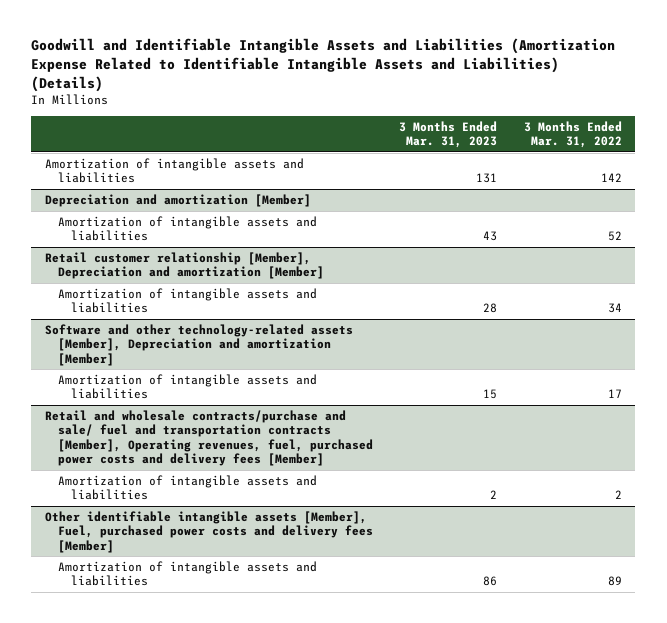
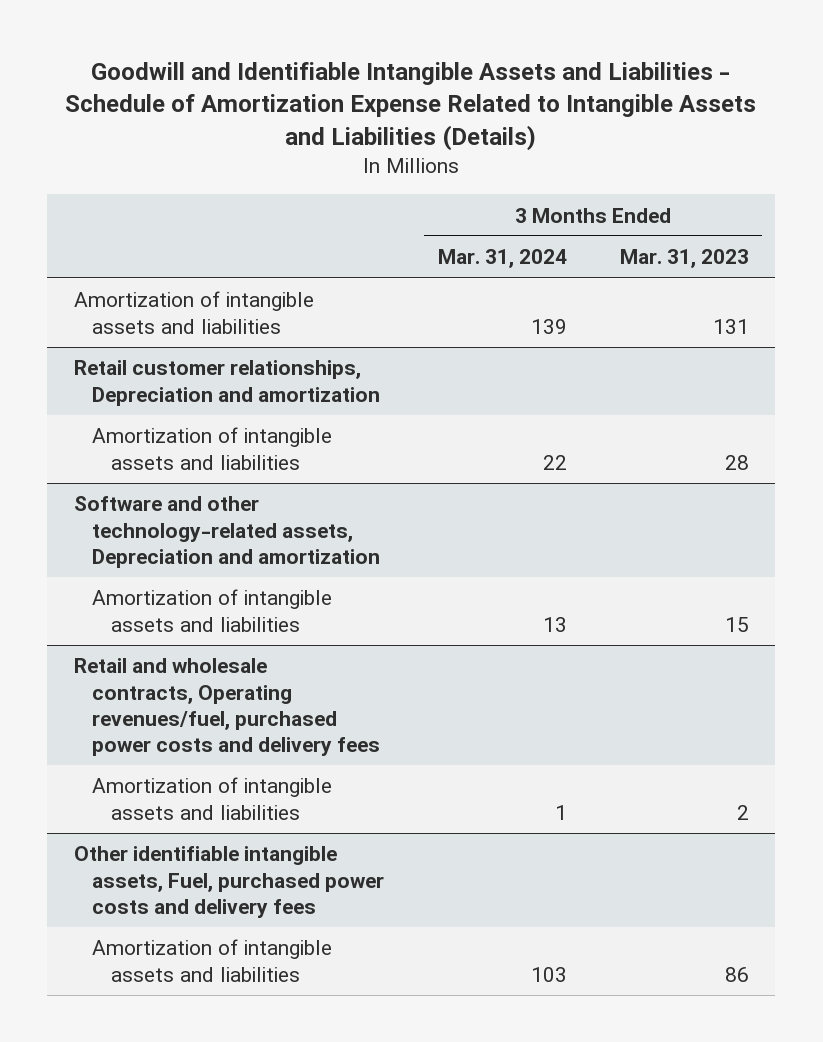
[31,38,616,92] Goodwill and Identifiable Intangible Assets and Liabilities (Amortization Expense Related to Identifiable Intangible Assets and Liabilities) (Details) -> [65,61,757,151] Goodwill and Identifiable Intangible Assets and Liabilities - Schedule of Amortization Expense Related to Intangible Assets and Liabilities (Details)
[524,120,623,149] 3 Months Ended Mar. 31, 2022 -> none
none -> [437,249,567,269] Mar. 31, 2024
[44,194,311,208] Depreciation and amortization [Member] -> none
[57,216,317,242] Amortization of intangible assets and liabilities -> none
[44,252,324,280] Retail customer relationship [Member], Depreciation and amortization [Member] -> [73,360,381,406] Retail customer relationships, Depreciation and amortization
[44,324,353,366] Software and other technology-related assets [Member], Depreciation and amortization [Member] -> [73,496,381,568] Software and other technology-related assets, Depreciation and amortization
[44,410,373,467] Retail and wholesale contracts/purchase and sale/ fuel and transportation contracts [Member], Operating revenues, fuel, purchased power costs and delivery fees [Member] -> [73,658,381,756] Retail and wholesale contracts, Operating revenues/fuel, purchased power costs and delivery fees
[44,511,373,553] Other identifiable intangible assets [Member], Fuel, purchased power costs and delivery fees [Member] -> [73,846,385,918] Other identifiable intangible assets, Fuel, purchased power costs and delivery fees

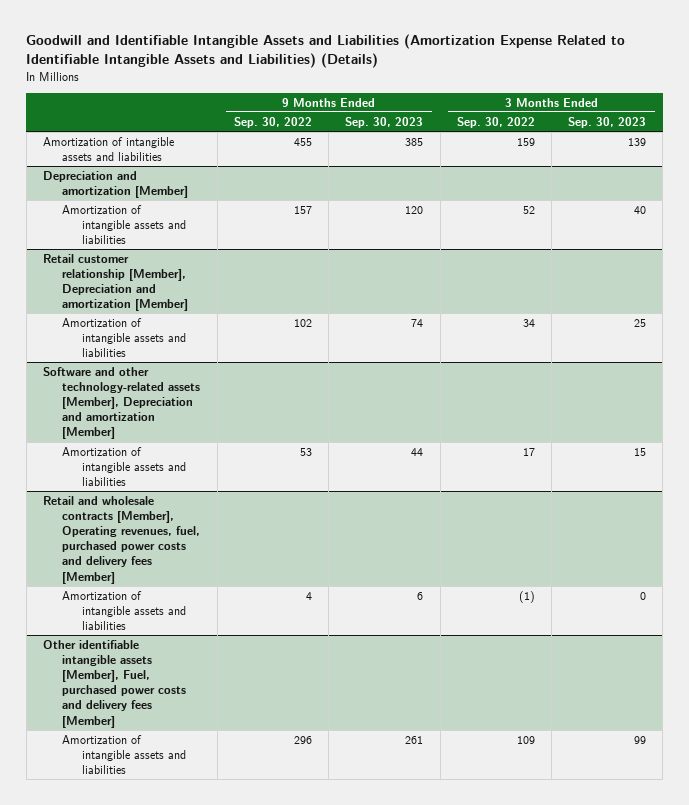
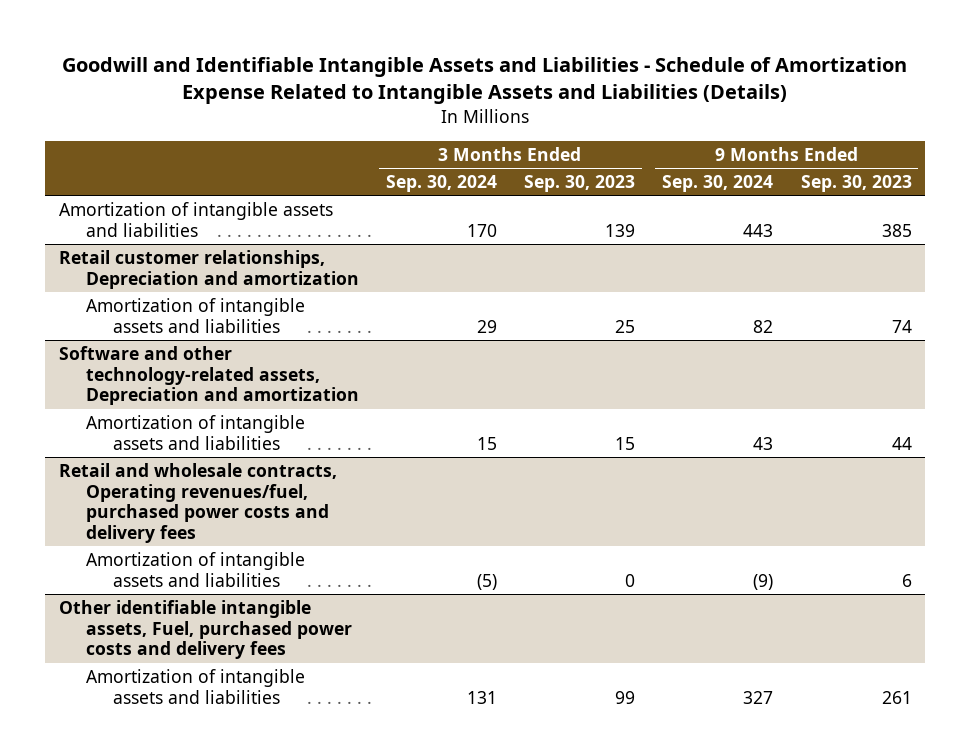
[26,34,626,69] Goodwill and Identifiable Intangible Assets and Liabilities (Amortization Expense Related to Identifiable Intangible Assets and Liabilities) (Details) -> [62,57,908,105] Goodwill and Identifiable Intangible Assets and Liabilities - Schedule of Amortization Expense Related to Intangible Assets and Liabilities (Details)
[233,116,312,128] Sep. 30, 2022 -> none
[456,116,535,128] Sep. 30, 2022 -> none
none -> [385,175,497,193] Sep. 30, 2024
none -> [662,175,774,193] Sep. 30, 2024
[43,170,189,198] Depreciation and amortization [Member] -> none
[62,204,186,245] Amortization of intangible assets and liabilities -> none
[43,253,189,312] Retail customer relationship [Member], Depreciation and amortization [Member] -> [58,250,359,289] Retail customer relationships, Depreciation and amortization
[43,366,201,440] Software and other technology-related assets [Member], Depreciation and amortization [Member] -> [58,346,359,406] Software and other technology-related assets, Depreciation and amortization
[43,495,201,584] Retail and wholesale contracts [Member], Operating revenues, fuel, purchased power costs and delivery fees [Member] -> [58,463,337,543] Retail and wholesale contracts, Operating revenues/fuel, purchased power costs and delivery fees
[43,639,187,728] Other identifiable intangible assets [Member], Fuel, purchased power costs and delivery fees [Member] -> [58,600,352,660] Other identifiable intangible assets, Fuel, purchased power costs and delivery fees

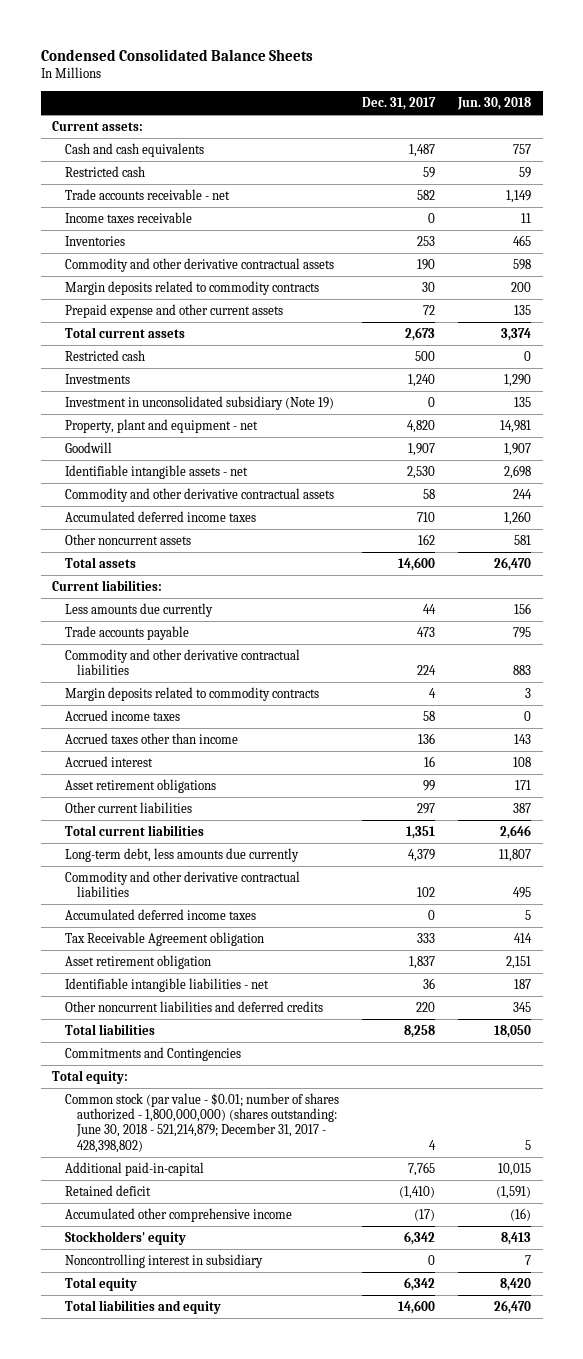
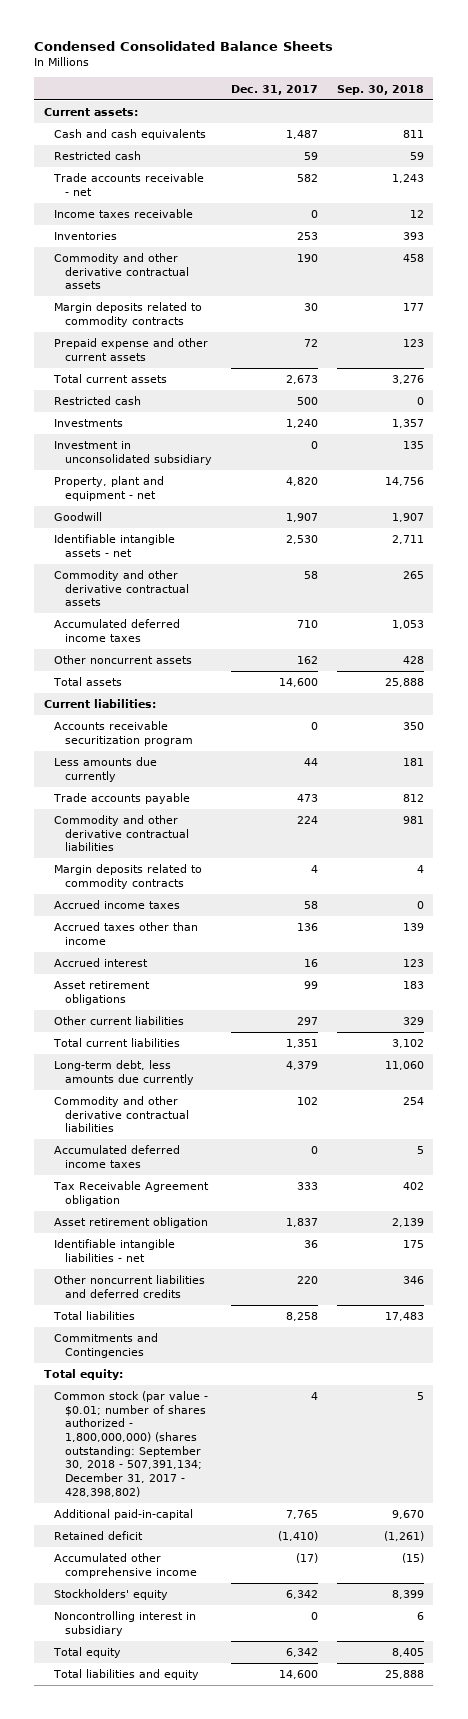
[457,97,532,111] Jun. 30, 2018 -> none
none -> [336,84,424,95] Sep. 30, 2018
[64,395,334,410] Investment in unconsolidated subsidiary (Note 19) -> [54,441,213,465] Investment in unconsolidated subsidiary
none -> [54,721,194,746] Accounts receivable securitization program
[64,1092,339,1153] Common stock (par value - $0.01; number of shares authorized - 1,800,000,000) (shares outstanding: June 30, 2018 - 521,214,879; December 31, 2017 - 428,398,802) -> [54,1391,209,1497] Common stock (par value - $0.01; number of shares authorized - 1,800,000,000) (shares outstanding: September 30, 2018 - 507,391,134; December 31, 2017 - 428,398,802)

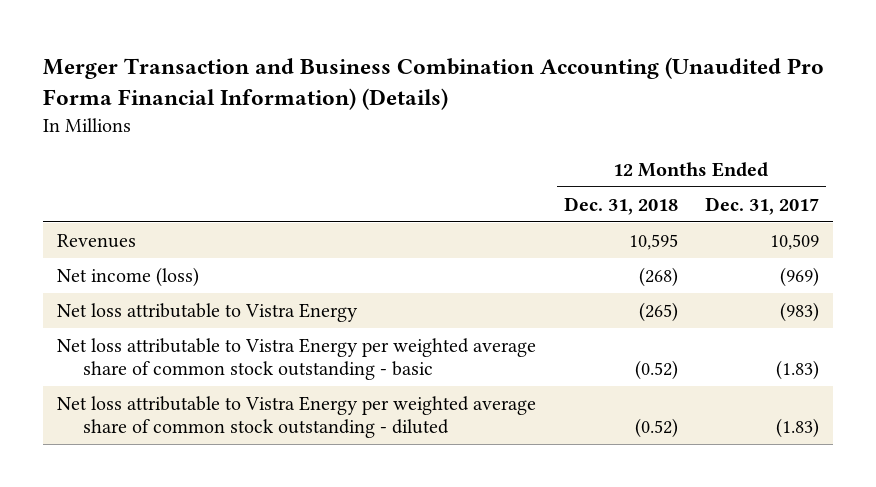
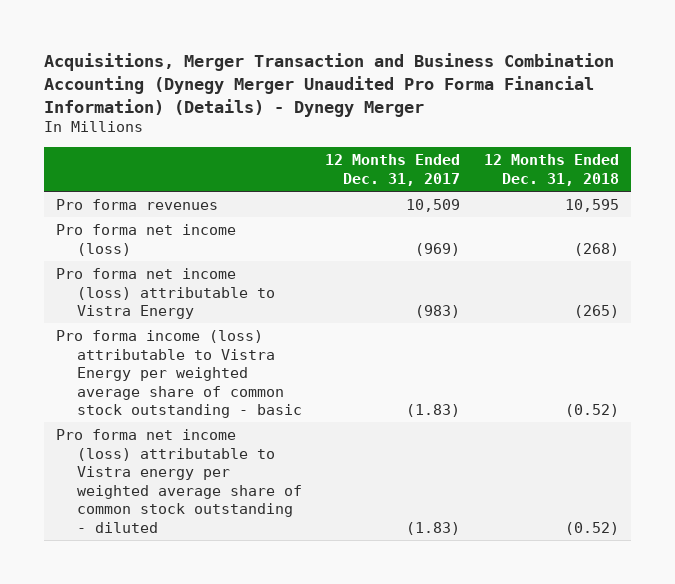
[43,57,825,110] Merger Transaction and Business Combination Accounting (Unaudited Pro Forma Financial Information) (Details) -> [43,52,614,117] Acquisitions, Merger Transaction and Business Combination Accounting (Dynegy Merger Unaudited Pro Forma Financial Information) (Details) - Dynegy Merger
[56,234,136,249] Revenues -> [55,199,218,211] Pro forma revenues
[56,267,199,288] Net income (loss) -> [55,224,236,256] Pro forma net income (loss)
[56,303,358,323] Net loss attributable to Vistra Energy -> [55,268,275,320] Pro forma net income (loss) attributable to Vistra Energy
[56,338,536,381] Net loss attributable to Vistra Energy per weighted average share of common stock outstanding - basic -> [55,330,302,419] Pro forma income (loss) attributable to Vistra Energy per weighted average share of common stock outstanding - basic
[56,396,536,439] Net loss attributable to Vistra Energy per weighted average share of common stock outstanding - diluted -> [55,429,302,533] Pro forma net income (loss) attributable to Vistra energy per weighted average share of common stock outstanding - diluted

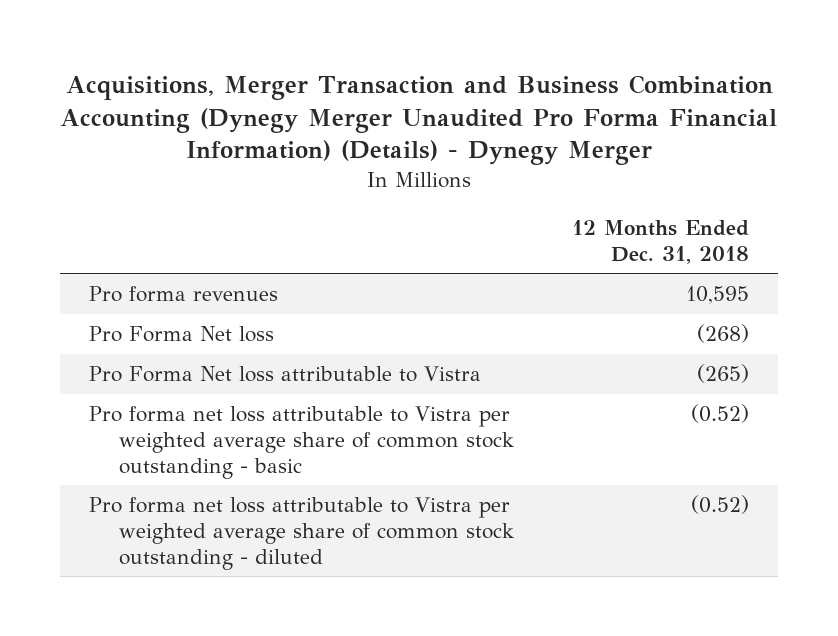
[325,154,461,186] 12 Months Ended Dec. 31, 2017 -> none
[55,224,236,256] Pro forma net income (loss) -> [88,326,274,343] Pro Forma Net loss
[55,268,275,320] Pro forma net income (loss) attributable to Vistra Energy -> [88,366,481,383] Pro Forma Net loss attributable to Vistra
[55,330,302,419] Pro forma income (loss) attributable to Vistra Energy per weighted average share of common stock outstanding - basic -> [88,406,514,479] Pro forma net loss attributable to Vistra per weighted average share of common stock outstanding - basic
[55,429,302,533] Pro forma net income (loss) attributable to Vistra energy per weighted average share of common stock outstanding - diluted -> [88,497,514,570] Pro forma net loss attributable to Vistra per weighted average share of common stock outstanding - diluted

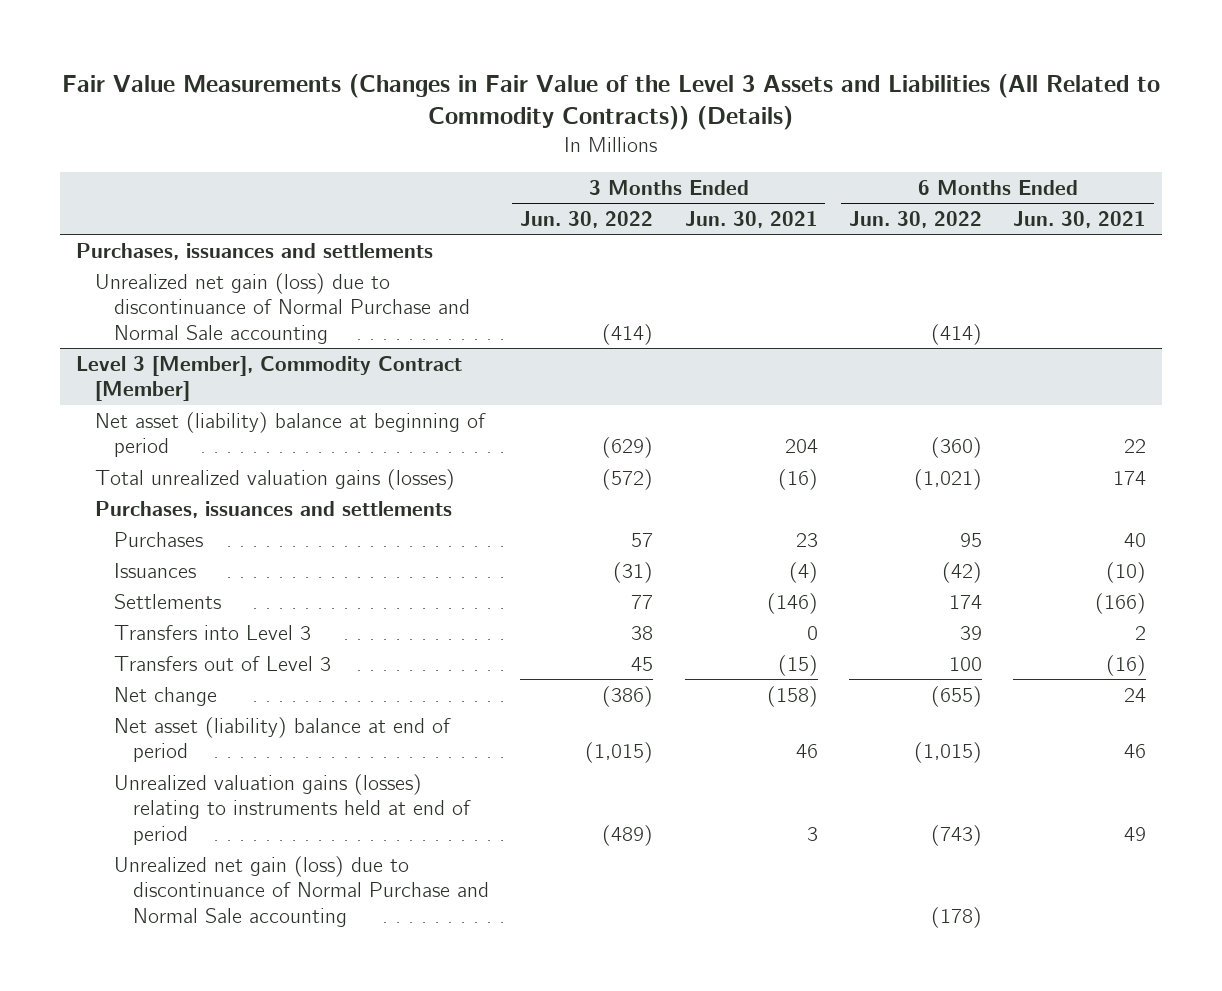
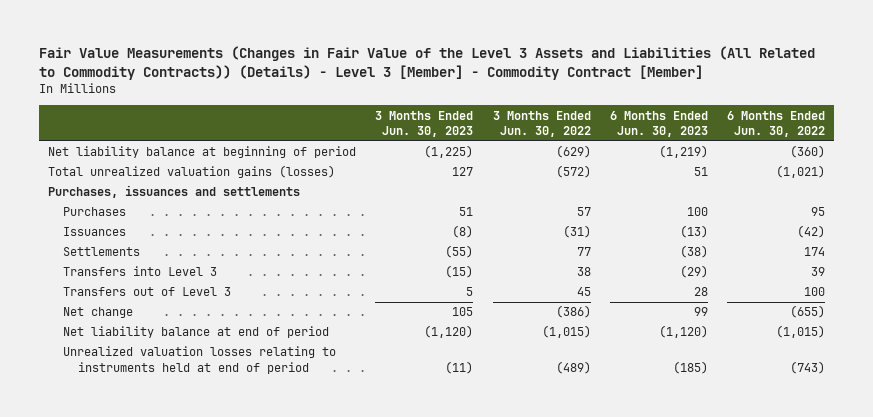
[62,73,1161,130] Fair Value Measurements (Changes in Fair Value of the Level 3 Assets and Liabilities (All Related to Commodity Contracts)) (Details) -> [38,45,815,80] Fair Value Measurements (Changes in Fair Value of the Level 3 Assets and Liabilities (All Related to Commodity Contracts)) (Details) - Level 3 [Member] - Commodity Contract [Member]
[684,211,818,229] Jun. 30, 2021 -> none
[1013,211,1147,229] Jun. 30, 2021 -> none
none -> [375,110,474,138] 3 Months Ended Jun. 30, 2023
none -> [609,110,708,138] 6 Months Ended Jun. 30, 2023
[75,242,433,260] Purchases, issuances and settlements -> none
[94,272,470,344] Unrealized net gain (loss) due to discontinuance of Normal Purchase and Normal Sale accounting -> none
[75,355,462,402] Level 3 [Member], Commodity Contract [Member] -> none
[94,411,486,458] Net asset (liability) balance at beginning of period -> [48,146,357,159] Net liability balance at beginning of period
[113,855,489,927] Unrealized net gain (loss) due to discontinuance of Normal Purchase and Normal Sale accounting -> none
[113,716,451,763] Net asset (liability) balance at end of period -> [63,326,330,339] Net liability balance at end of period
[113,773,471,845] Unrealized valuation gains (losses) relating to instruments held at end of period -> [63,346,337,375] Unrealized valuation losses relating to instruments held at end of period

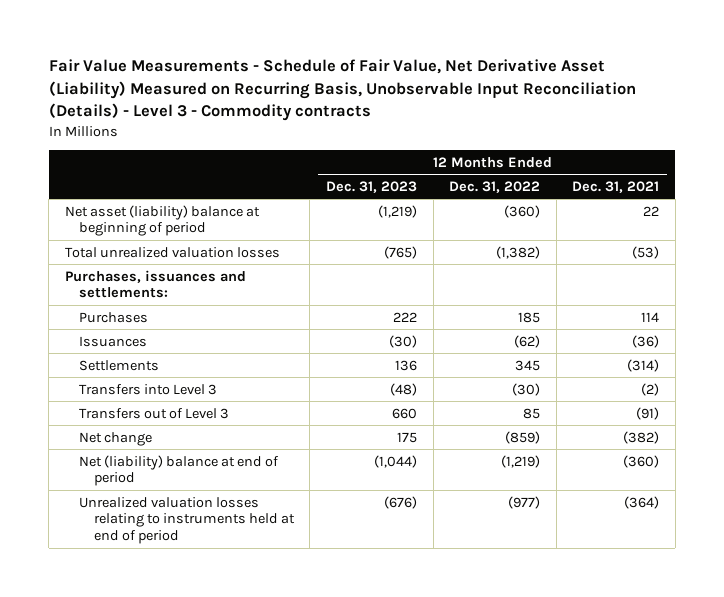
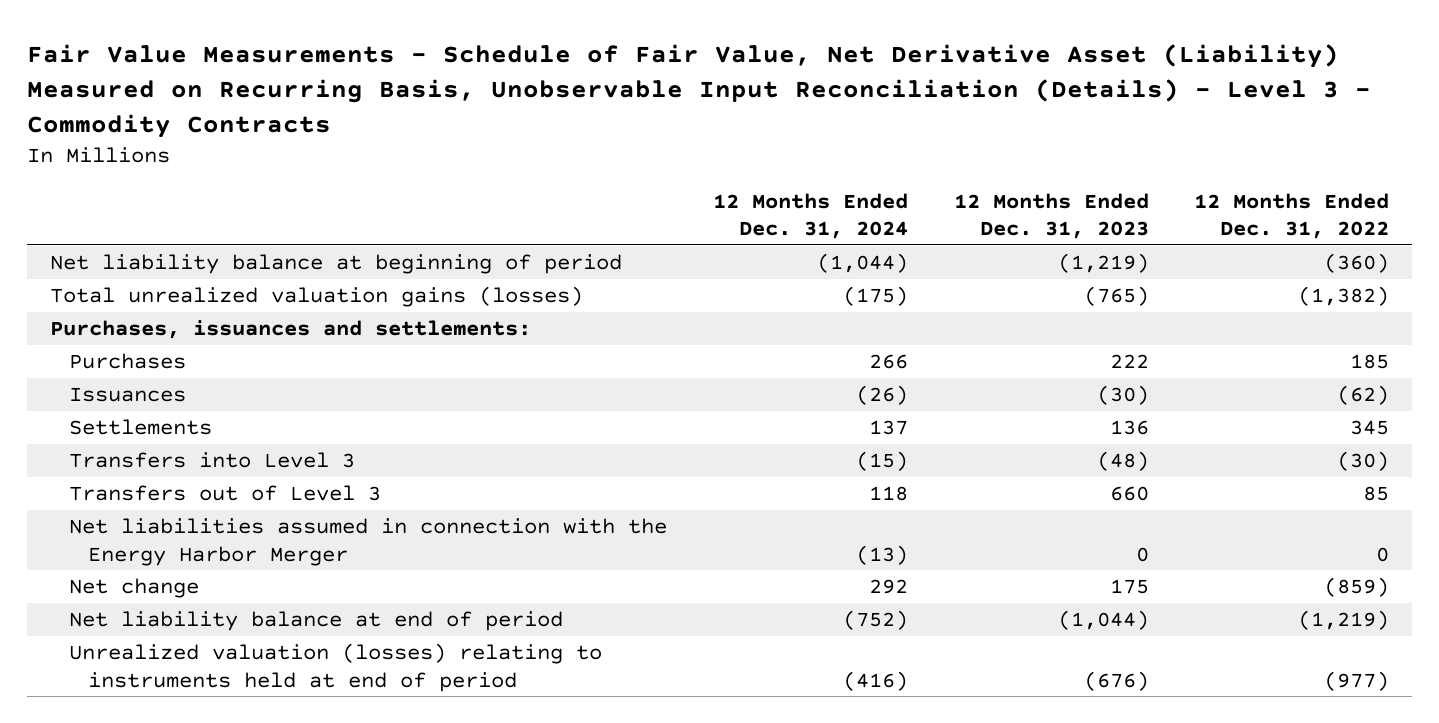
[48,59,636,122] Fair Value Measurements - Schedule of Fair Value, Net Derivative Asset (Liability) Measured on Recurring Basis, Unobservable Input Reconciliation (Details) - Level 3 - Commodity contracts -> [27,43,1372,138] Fair Value Measurements - Schedule of Fair Value, Net Derivative Asset (Liability) Measured on Recurring Basis, Unobservable Input Reconciliation (Details) - Level 3 - Commodity Contracts
[572,180,660,193] Dec. 31, 2021 -> none
none -> [712,192,908,239] 12 Months Ended Dec. 31, 2024
[64,204,260,237] Net asset (liability) balance at beginning of period -> [49,254,622,275] Net liability balance at beginning of period
[64,246,280,258] Total unrealized valuation losses -> [49,286,583,308] Total unrealized valuation gains (losses)
none -> [69,518,668,566] Net liabilities assumed in connection with the Energy Harbor Merger
[79,454,280,487] Net (liability) balance at end of period -> [69,611,564,632] Net liability balance at end of period
[79,496,295,545] Unrealized valuation losses relating to instruments held at end of period -> [69,643,603,692] Unrealized valuation (losses) relating to instruments held at end of period

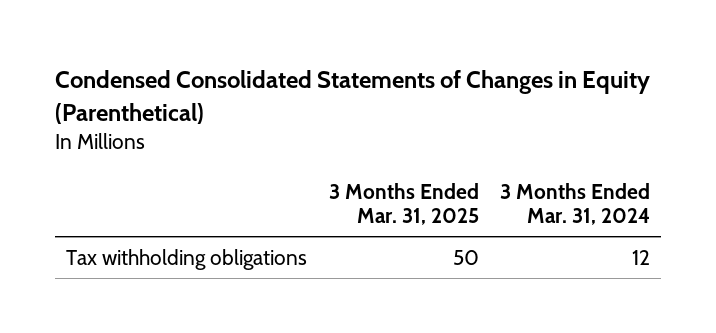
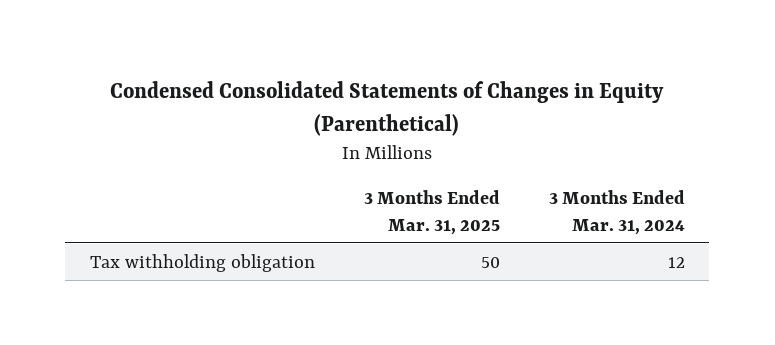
[66,249,308,271] Tax withholding obligations -> [89,254,315,273] Tax withholding obligation

